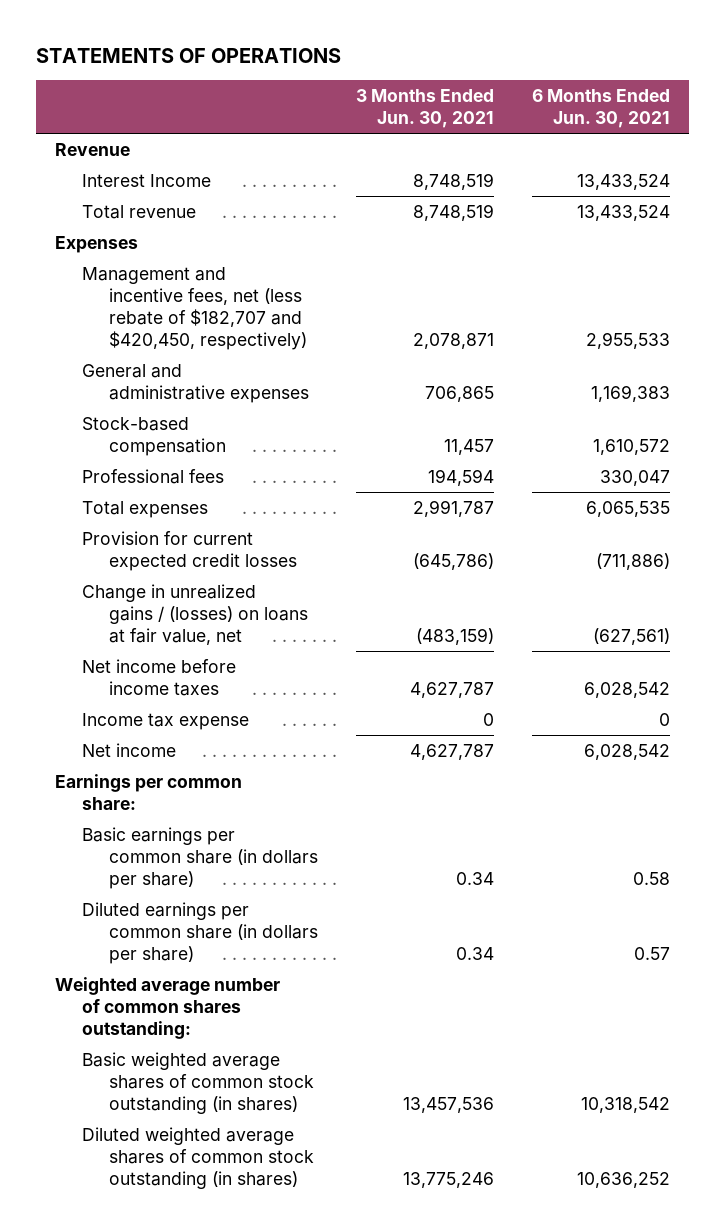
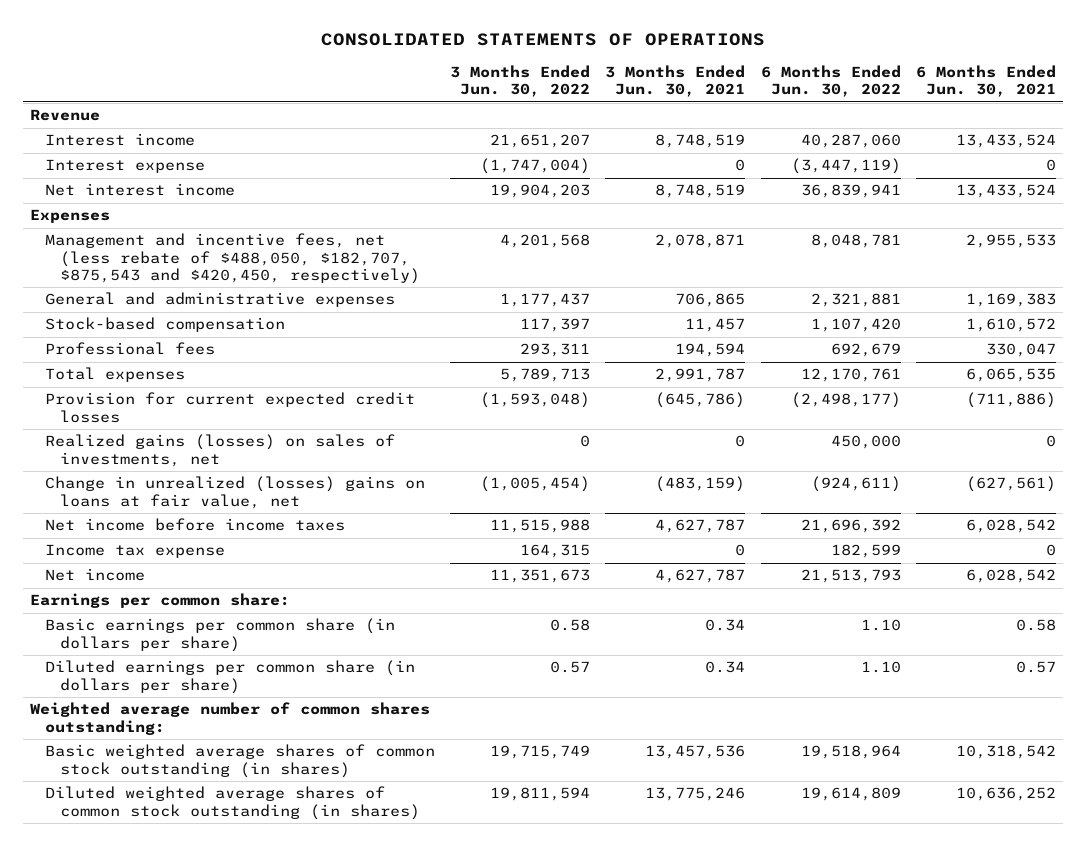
[36,47,342,63] STATEMENTS OF OPERATIONS -> [321,33,766,47] CONSOLIDATED STATEMENTS OF OPERATIONS
none -> [450,64,591,98] 3 Months Ended Jun. 30, 2022
none -> [760,64,901,98] 6 Months Ended Jun. 30, 2022
[81,173,211,187] Interest Income -> [45,133,196,147] Interest income
none -> [45,159,206,174] Interest expense
[81,204,196,219] Total revenue -> [45,183,236,197] Net interest income
[81,266,307,350] Management and incentive fees, net (less rebate of $182,707 and $420,450, respectively) -> [45,233,421,284] Management and incentive fees, net (less rebate of $488,050, $182,707, $875,543 and $420,450, respectively)
none -> [45,434,396,467] Realized gains (losses) on sales of investments, net
[81,583,308,645] Change in unrealized gains / (losses) on loans at fair value, net -> [45,476,426,509] Change in unrealized (losses) gains on loans at fair value, net

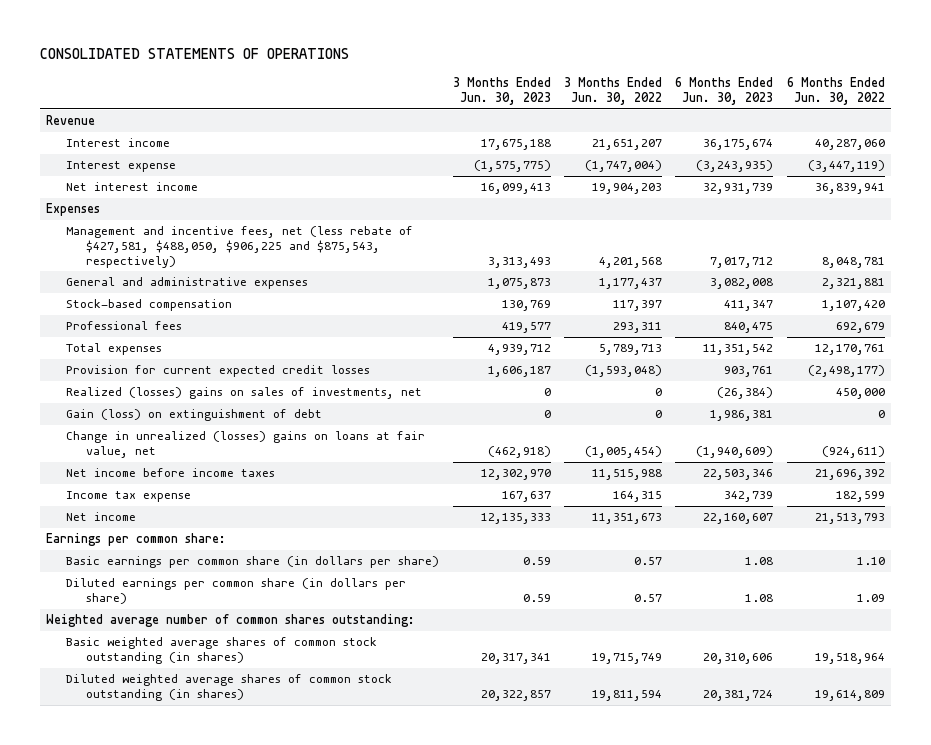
[605,64,746,98] 3 Months Ended Jun. 30, 2021 -> none
[915,64,1056,98] 6 Months Ended Jun. 30, 2021 -> none
none -> [452,77,551,105] 3 Months Ended Jun. 30, 2023
none -> [675,77,774,105] 6 Months Ended Jun. 30, 2023
[45,233,421,284] Management and incentive fees, net (less rebate of $488,050, $182,707, $875,543 and $420,450, respectively) -> [66,226,414,268] Management and incentive fees, net (less rebate of $427,581, $488,050, $906,225 and $875,543, respectively)
[45,434,396,467] Realized gains (losses) on sales of investments, net -> [66,387,423,400] Realized (losses) gains on sales of investments, net
none -> [66,409,323,422] Gain (loss) on extinguishment of debt
[550,619,591,632] 0.58 -> [634,557,663,566] 0.57
[860,661,901,674] 1.10 -> [856,593,885,602] 1.09

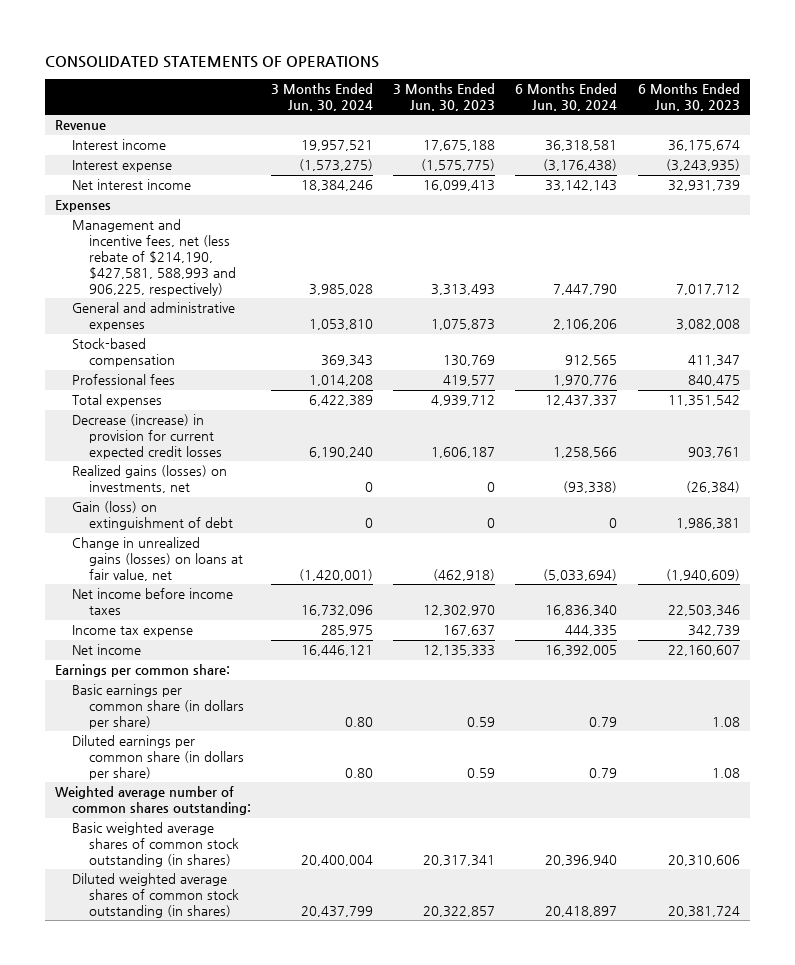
[564,77,663,105] 3 Months Ended Jun. 30, 2022 -> none
[786,77,885,105] 6 Months Ended Jun. 30, 2022 -> none
none -> [271,83,374,112] 3 Months Ended Jun. 30, 2024
none -> [515,83,618,112] 6 Months Ended Jun. 30, 2024
[66,226,414,268] Management and incentive fees, net (less rebate of $427,581, $488,050, $906,225 and $875,543, respectively) -> [72,219,237,297] Management and incentive fees, net (less rebate of $214,190, $427,581, 588,993 and 906,225, respectively)
[66,365,371,378] Provision for current expected credit losses -> [72,414,223,460] Decrease (increase) in provision for current expected credit losses
[66,387,423,400] Realized (losses) gains on sales of investments, net -> [72,465,228,494] Realized gains (losses) on investments, net
[66,431,426,458] Change in unrealized (losses) gains on loans at fair value, net -> [72,537,244,582] Change in unrealized gains (losses) on loans at fair value, net

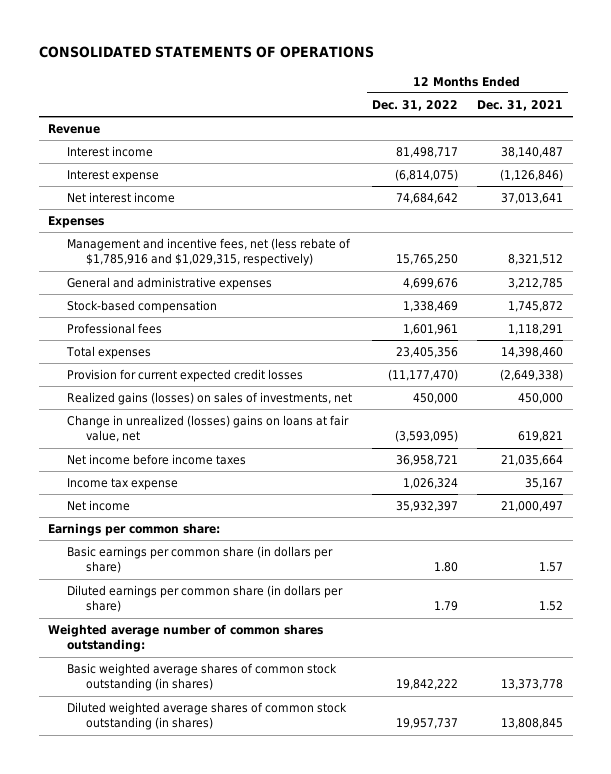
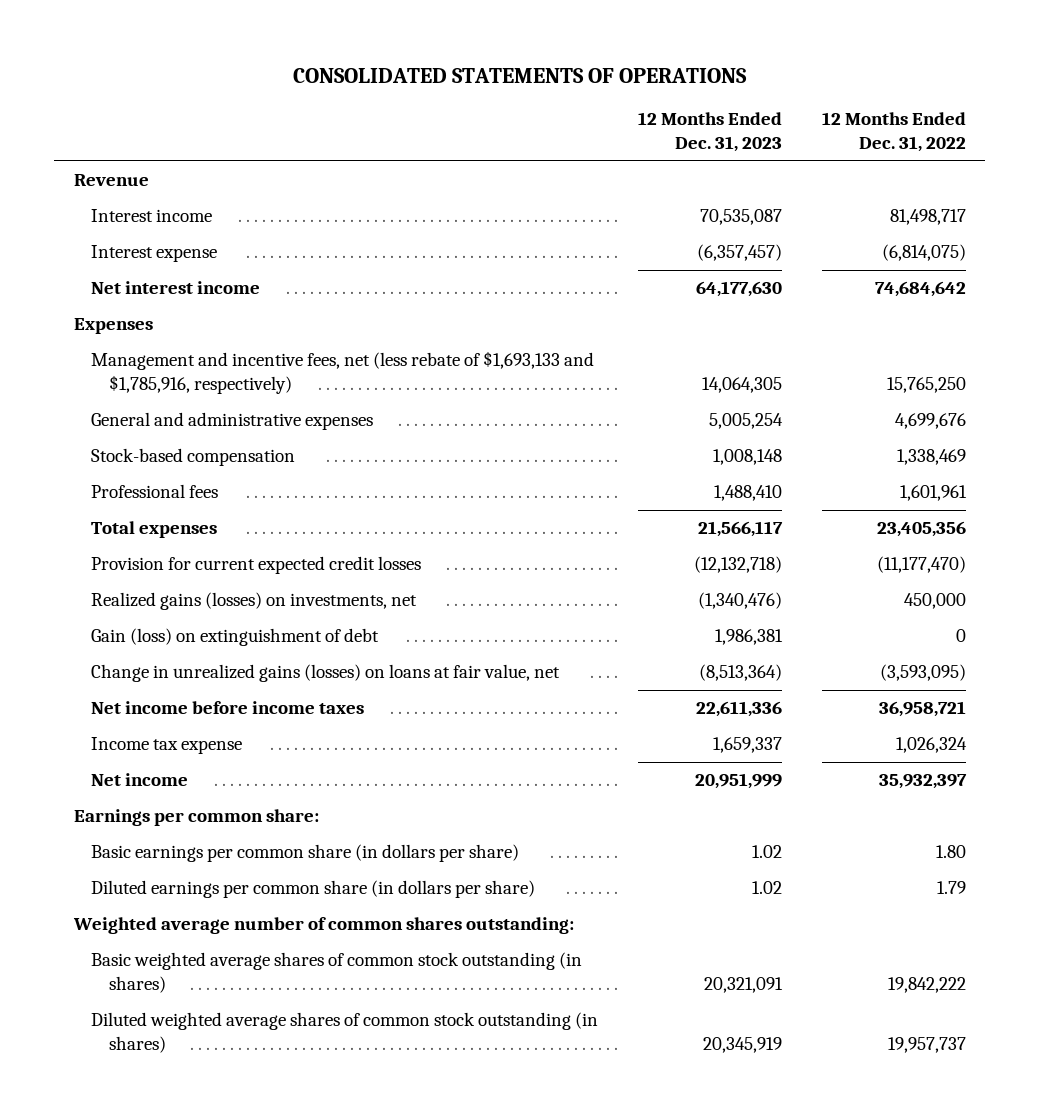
[476,99,563,111] Dec. 31, 2021 -> none
none -> [637,112,782,152] 12 Months Ended Dec. 31, 2023
[67,238,352,267] Management and incentive fees, net (less rebate of $1,785,916 and $1,029,315, respectively) -> [91,351,595,394] Management and incentive fees, net (less rebate of $1,693,133 and $1,785,916, respectively)
[67,392,353,406] Realized gains (losses) on sales of investments, net -> [91,592,418,611] Realized gains (losses) on investments, net
none -> [91,628,380,647] Gain (loss) on extinguishment of debt
[67,415,350,443] Change in unrealized (losses) gains on loans at fair value, net -> [91,664,561,683] Change in unrealized gains (losses) on loans at fair value, net

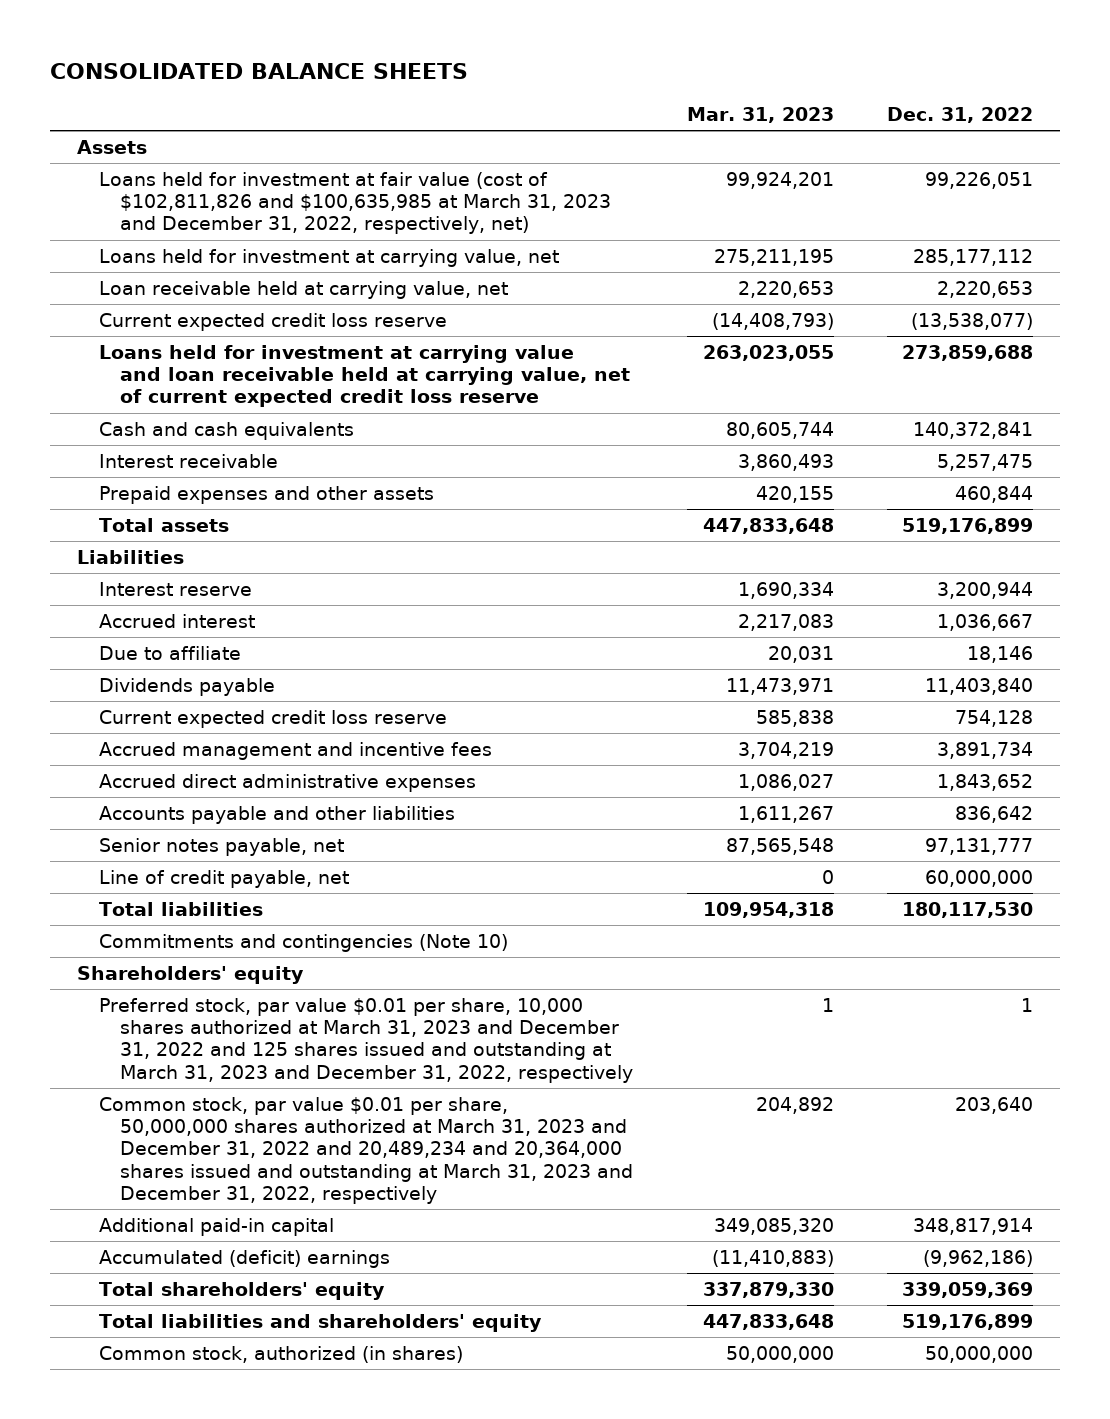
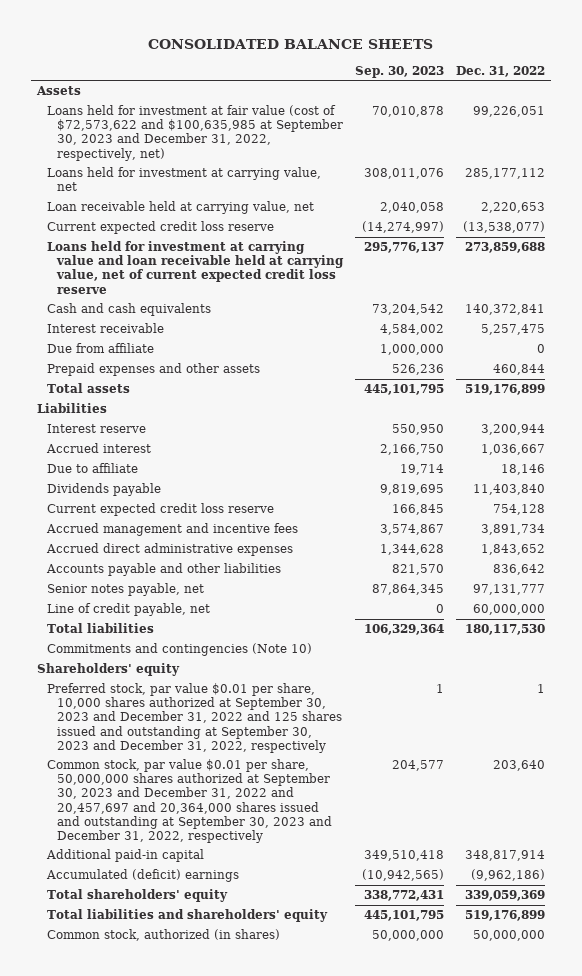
[686,106,834,123] Mar. 31, 2023 -> none
none -> [354,65,444,78] Sep. 30, 2023
[98,172,612,235] Loans held for investment at fair value (cost of $102,811,826 and $100,635,985 at March 31, 2023 and December 31, 2022, respectively, net) -> [46,105,343,161] Loans held for investment at fair value (cost of $72,573,622 and $100,635,985 at September 30, 2023 and December 31, 2022, respectively, net)
none -> [46,343,154,354] Due from affiliate
[98,998,634,1083] Preferred stock, par value $0.01 per share, 10,000 shares authorized at March 31, 2023 and December 31, 2022 and 125 shares issued and outstanding at March 31, 2023 and December 31, 2022, respectively -> [46,683,342,753] Preferred stock, par value $0.01 per share, 10,000 shares authorized at September 30, 2023 and December 31, 2022 and 125 shares issued and outstanding at September 30, 2023 and December 31, 2022, respectively
[98,1097,634,1204] Common stock, par value $0.01 per share, 50,000,000 shares authorized at March 31, 2023 and December 31, 2022 and 20,489,234 and 20,364,000 shares issued and outstanding at March 31, 2023 and December 31, 2022, respectively -> [46,759,332,843] Common stock, par value $0.01 per share, 50,000,000 shares authorized at September 30, 2023 and December 31, 2022 and 20,457,697 and 20,364,000 shares issued and outstanding at September 30, 2023 and December 31, 2022, respectively

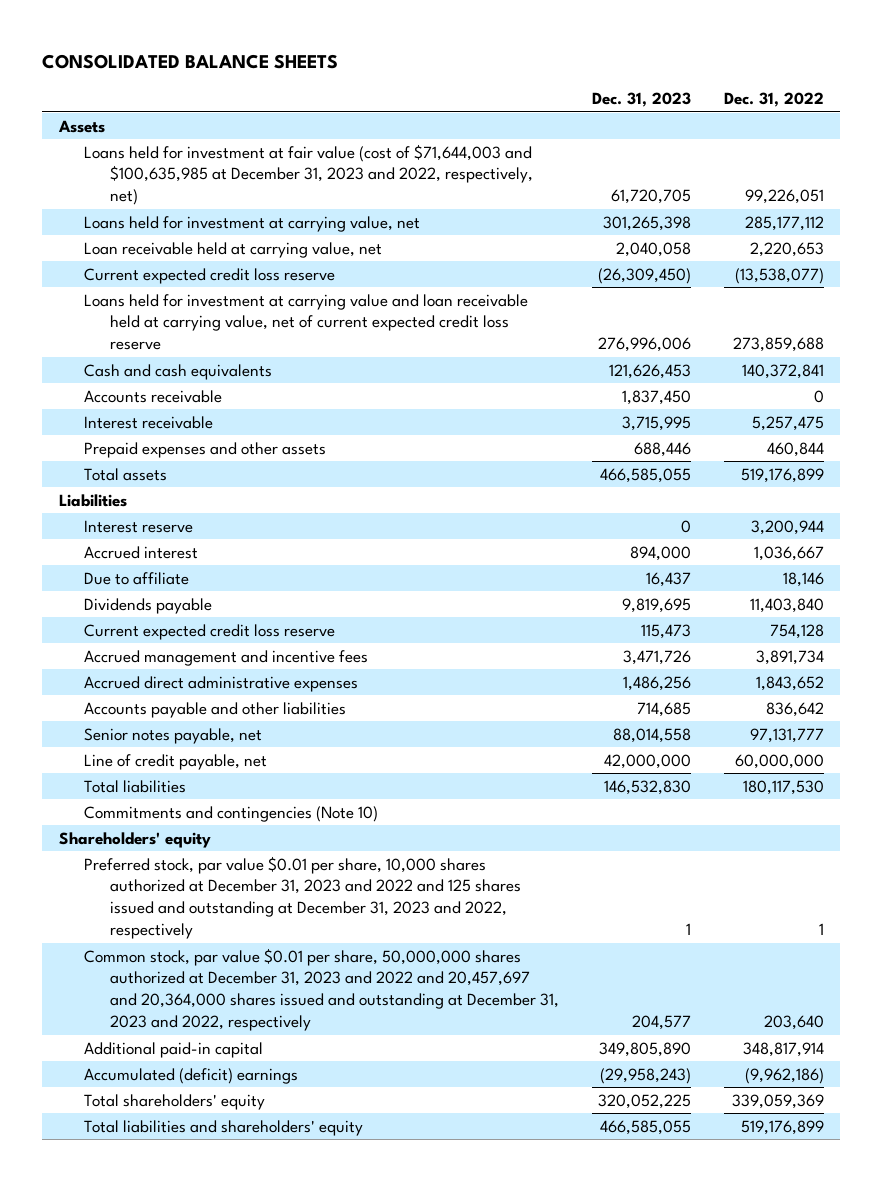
[354,65,444,78] Sep. 30, 2023 -> none
none -> [591,91,691,107] Dec. 31, 2023
[46,105,343,161] Loans held for investment at fair value (cost of $72,573,622 and $100,635,985 at September 30, 2023 and December 31, 2022, respectively, net) -> [84,143,533,206] Loans held for investment at fair value (cost of $71,644,003 and $100,635,985 at December 31, 2023 and 2022, respectively, net)
none -> [84,389,223,403] Accounts receivable
[46,343,154,354] Due from affiliate -> none
[46,683,342,753] Preferred stock, par value $0.01 per share, 10,000 shares authorized at September 30, 2023 and December 31, 2022 and 125 shares issued and outstanding at September 30, 2023 and December 31, 2022, respectively -> [84,855,521,940] Preferred stock, par value $0.01 per share, 10,000 shares authorized at December 31, 2023 and 2022 and 125 shares issued and outstanding at December 31, 2023 and 2022, respectively
[46,759,332,843] Common stock, par value $0.01 per share, 50,000,000 shares authorized at September 30, 2023 and December 31, 2022 and 20,457,697 and 20,364,000 shares issued and outstanding at September 30, 2023 and December 31, 2022, respectively -> [84,947,559,1032] Common stock, par value $0.01 per share, 50,000,000 shares authorized at December 31, 2023 and 2022 and 20,457,697 and 20,364,000 shares issued and outstanding at December 31, 2023 and 2022, respectively
[46,929,280,942] Common stock, authorized (in shares) -> none

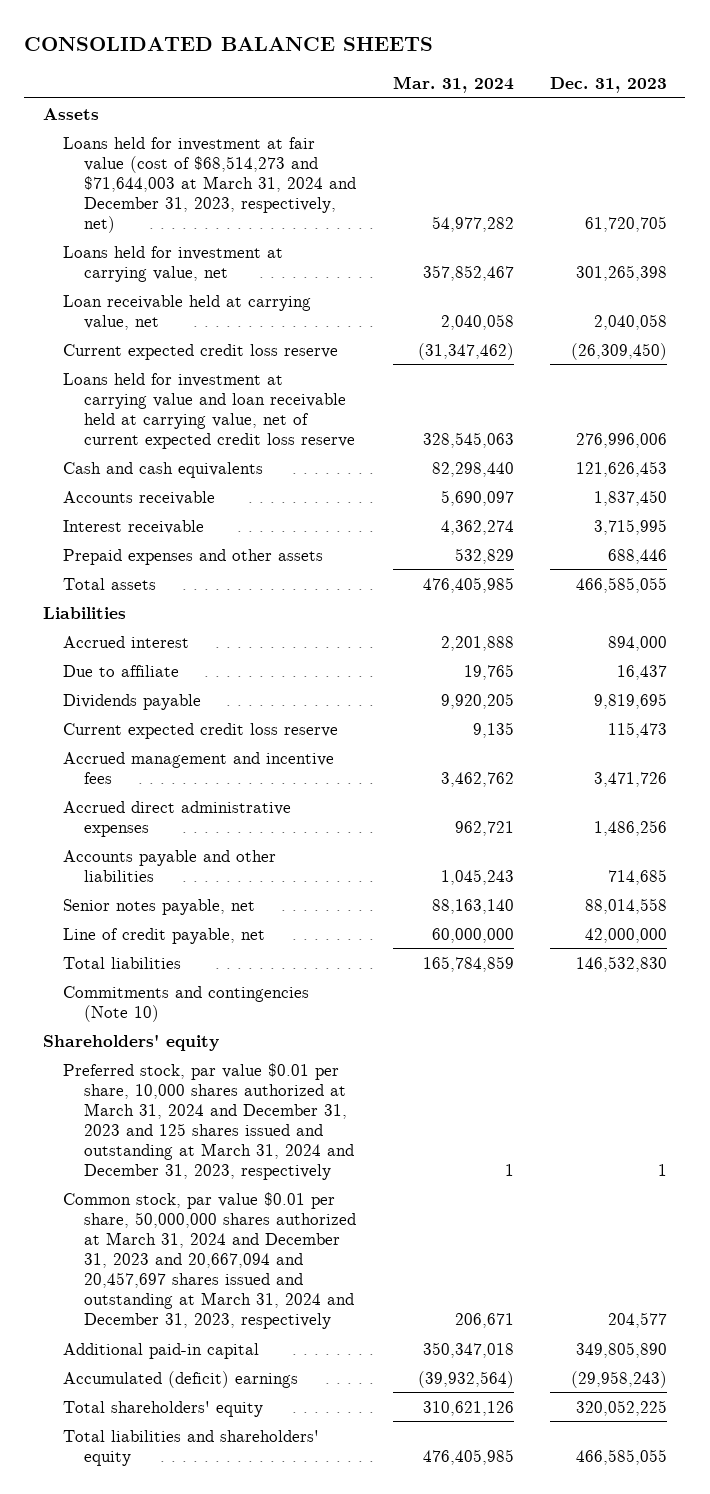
[723,91,824,107] Dec. 31, 2022 -> none
none -> [392,75,514,93] Mar. 31, 2024
[84,143,533,206] Loans held for investment at fair value (cost of $71,644,003 and $100,635,985 at December 31, 2023 and 2022, respectively, net) -> [63,136,357,233] Loans held for investment at fair value (cost of $68,514,273 and $71,644,003 at March 31, 2024 and December 31, 2023, respectively, net)
[84,519,194,533] Interest reserve -> none
[84,855,521,940] Preferred stock, par value $0.01 per share, 10,000 shares authorized at December 31, 2023 and 2022 and 125 shares issued and outstanding at December 31, 2023 and 2022, respectively -> [63,1062,355,1180] Preferred stock, par value $0.01 per share, 10,000 shares authorized at March 31, 2024 and December 31, 2023 and 125 shares issued and outstanding at March 31, 2024 and December 31, 2023, respectively
[84,947,559,1032] Common stock, par value $0.01 per share, 50,000,000 shares authorized at December 31, 2023 and 2022 and 20,457,697 and 20,364,000 shares issued and outstanding at December 31, 2023 and 2022, respectively -> [63,1191,357,1329] Common stock, par value $0.01 per share, 50,000,000 shares authorized at March 31, 2024 and December 31, 2023 and 20,667,094 and 20,457,697 shares issued and outstanding at March 31, 2024 and December 31, 2023, respectively

